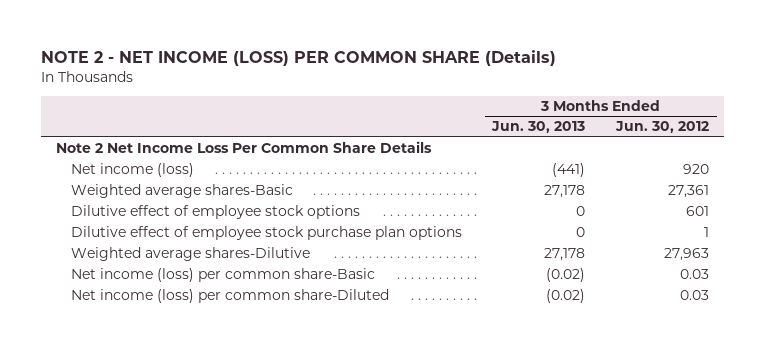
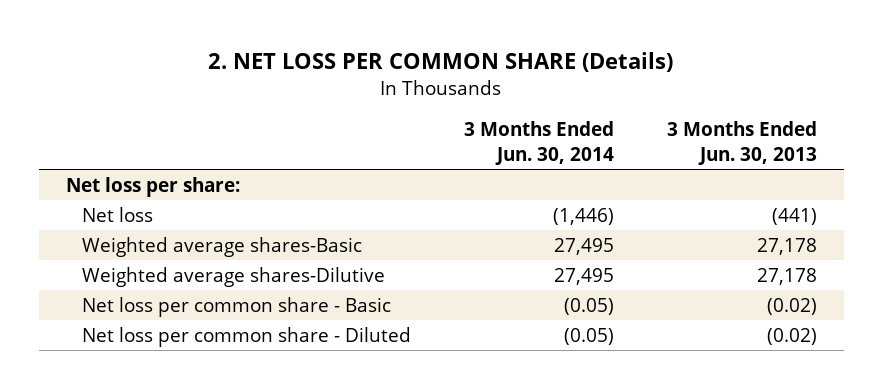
[40,49,556,66] NOTE 2 - NET INCOME (LOSS) PER COMMON SHARE (Details) -> [208,52,674,73] 2. NET LOSS PER COMMON SHARE (Details)
[614,121,709,134] Jun. 30, 2012 -> none
none -> [464,121,615,165] 3 Months Ended Jun. 30, 2014
[56,141,433,154] Note 2 Net Income Loss Per Common Share Details -> none
none -> [65,177,240,198] Net loss per share:
[70,163,194,178] Net income (loss) -> [82,207,154,223] Net loss
[70,205,360,220] Dilutive effect of employee stock options -> none
[70,226,462,241] Dilutive effect of employee stock purchase plan options -> none
[70,268,375,283] Net income (loss) per common share-Basic -> [82,297,392,318] Net loss per common share - Basic
[70,289,389,304] Net income (loss) per common share-Diluted -> [82,327,412,348] Net loss per common share - Diluted

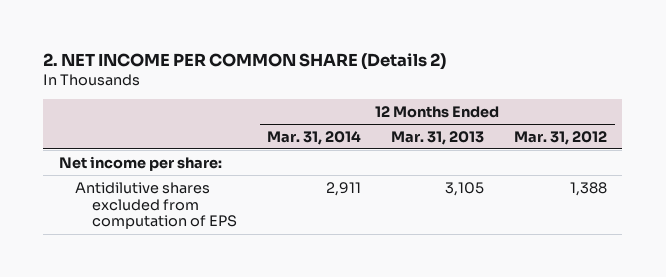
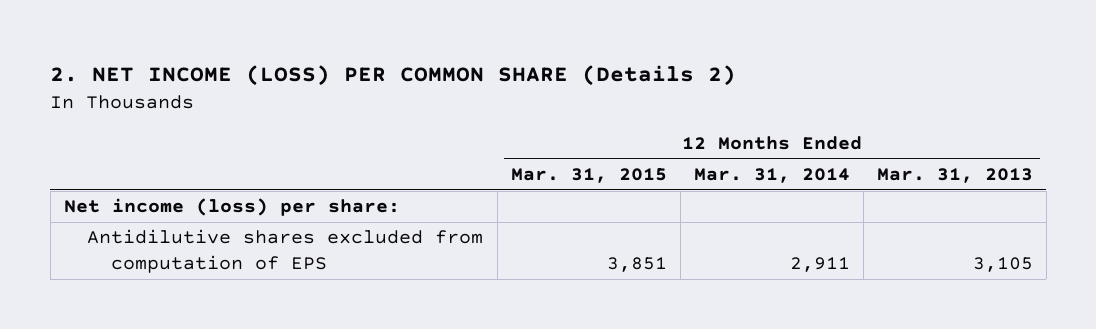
[43,52,447,70] 2. NET INCOME PER COMMON SHARE (Details 2) -> [50,64,737,86] 2. NET INCOME (LOSS) PER COMMON SHARE (Details 2)
[514,130,608,145] Mar. 31, 2012 -> none
none -> [510,167,667,183] Mar. 31, 2015
[58,155,222,171] Net income per share: -> [63,198,400,217] Net income (loss) per share:

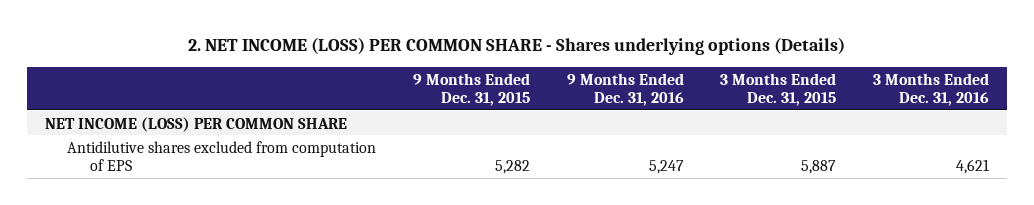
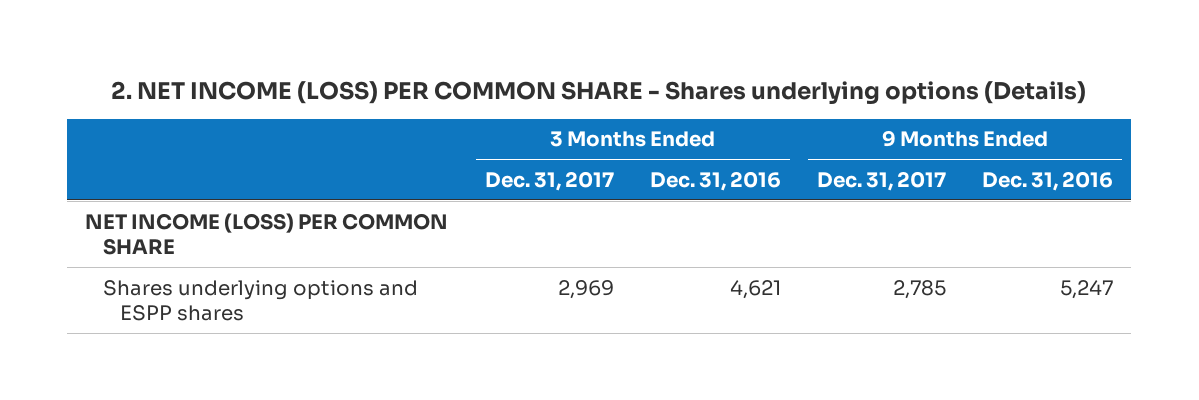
[413,72,531,107] 9 Months Ended Dec. 31, 2015 -> none
[720,72,837,107] 3 Months Ended Dec. 31, 2015 -> none
none -> [484,170,614,191] Dec. 31, 2017
none -> [816,170,946,191] Dec. 31, 2017
[67,140,377,171] Antidilutive shares excluded from computation of EPS -> [102,279,418,322] Shares underlying options and ESPP shares

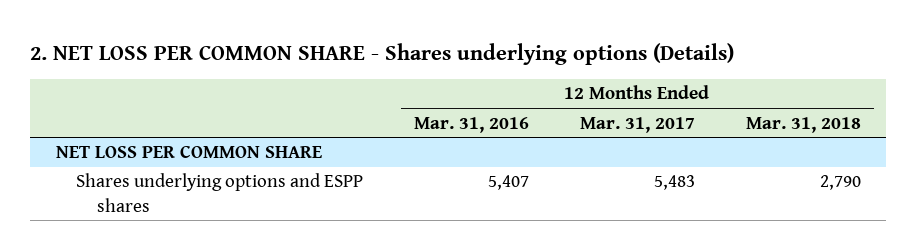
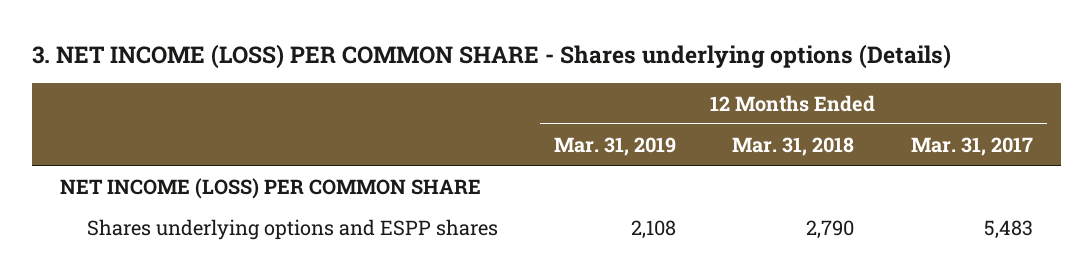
[30,42,735,65] 2. NET LOSS PER COMMON SHARE - Shares underlying options (Details) -> [31,43,951,69] 3. NET INCOME (LOSS) PER COMMON SHARE - Shares underlying options (Details)
[413,116,529,133] Mar. 31, 2016 -> none
none -> [554,136,677,156] Mar. 31, 2019
[55,145,322,159] NET LOSS PER COMMON SHARE -> [59,177,481,199] NET INCOME (LOSS) PER COMMON SHARE

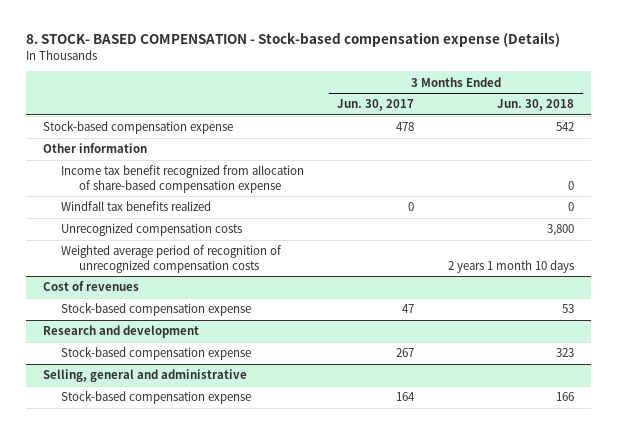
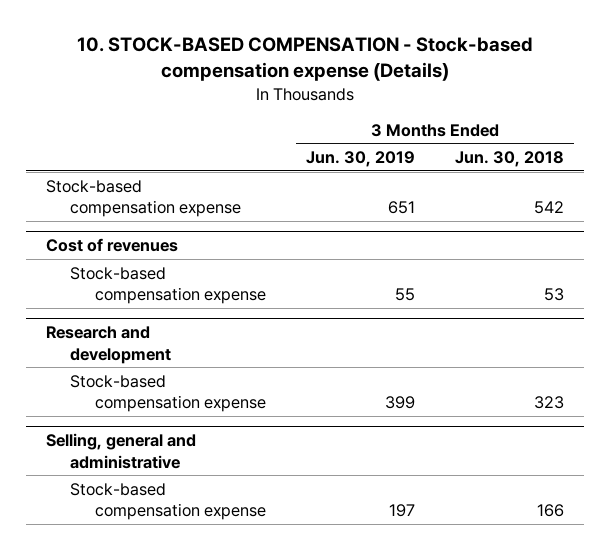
[25,31,560,47] 8. STOCK- BASED COMPENSATION - Stock-based compensation expense (Details) -> [76,37,533,82] 10. STOCK-BASED COMPENSATION - Stock-based compensation expense (Details)
[337,99,415,112] Jun. 30, 2017 -> none
none -> [306,151,416,168] Jun. 30, 2019
[42,143,147,154] Other information -> none
[60,165,304,193] Income tax benefit recognized from allocation of share-based compensation expense -> none
[60,201,211,212] Windfall tax benefits realized -> none
[60,223,242,237] Unrecognized compensation costs -> none
[60,245,282,273] Weighted average period of recognition of unrecognized compensation costs -> none

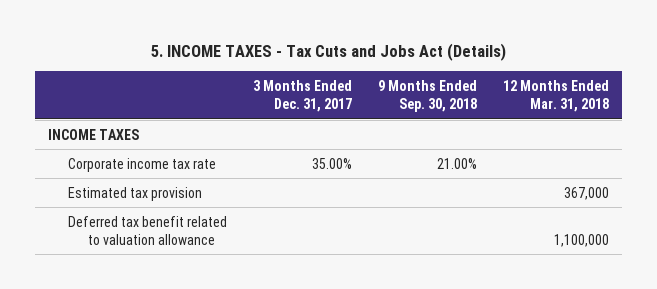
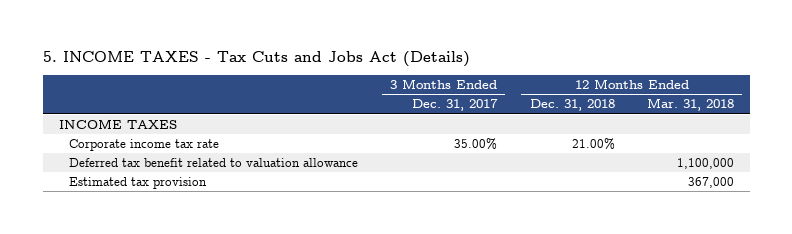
[378,79,478,112] 9 Months Ended Sep. 30, 2018 -> none
none -> [529,99,615,112] Dec. 31, 2018
[68,186,203,201] Estimated tax provision -> [69,177,208,190] Estimated tax provision

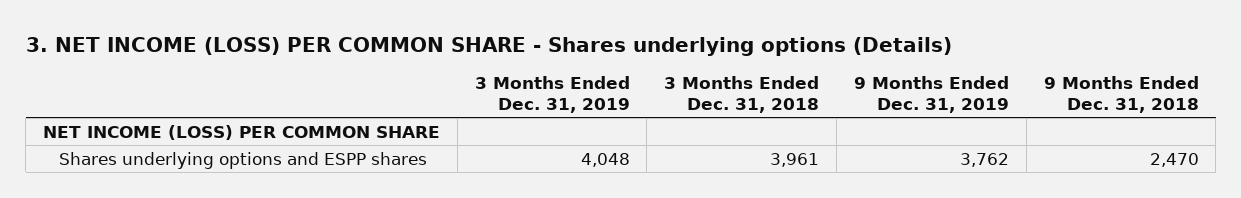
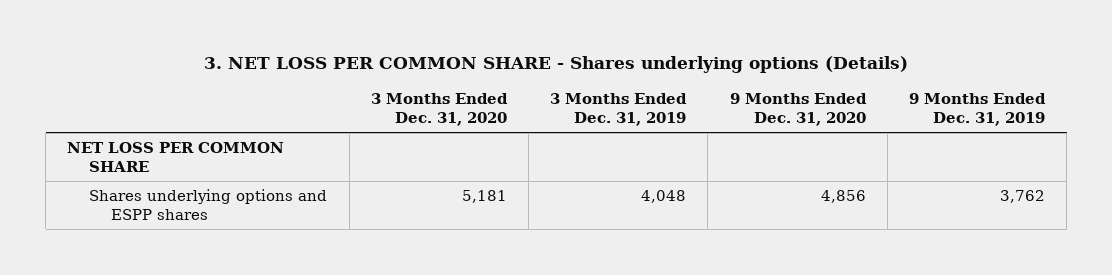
[25,37,952,57] 3. NET INCOME (LOSS) PER COMMON SHARE - Shares underlying options (Details) -> [204,55,909,73] 3. NET LOSS PER COMMON SHARE - Shares underlying options (Details)
[664,75,820,113] 3 Months Ended Dec. 31, 2018 -> none
[1043,75,1199,113] 9 Months Ended Dec. 31, 2018 -> none
none -> [370,93,508,126] 3 Months Ended Dec. 31, 2020
none -> [729,93,867,126] 9 Months Ended Dec. 31, 2020
[42,124,440,140] NET INCOME (LOSS) PER COMMON SHARE -> [67,142,285,172] NET LOSS PER COMMON SHARE

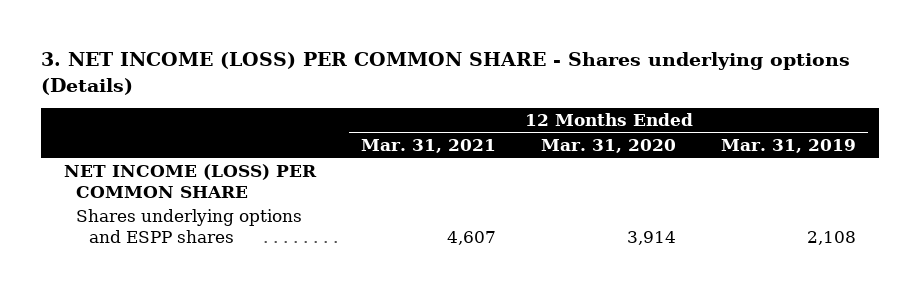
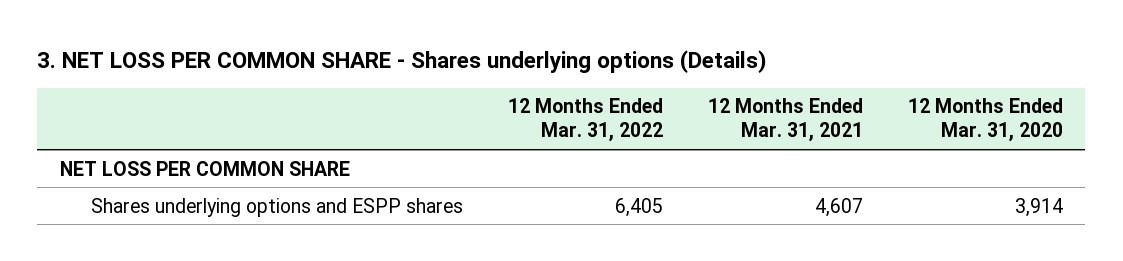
[40,52,850,95] 3. NET INCOME (LOSS) PER COMMON SHARE - Shares underlying options (Details) -> [37,49,767,73] 3. NET LOSS PER COMMON SHARE - Shares underlying options (Details)
[721,139,857,154] Mar. 31, 2019 -> none
none -> [508,98,664,143] 12 Months Ended Mar. 31, 2022
[63,164,317,198] NET INCOME (LOSS) PER COMMON SHARE -> [59,160,350,176] NET LOSS PER COMMON SHARE

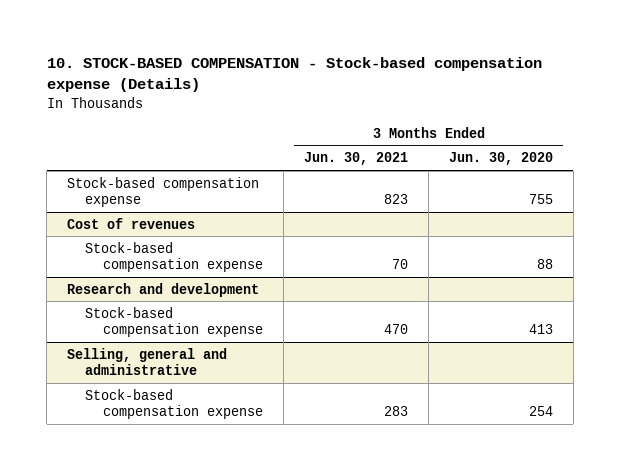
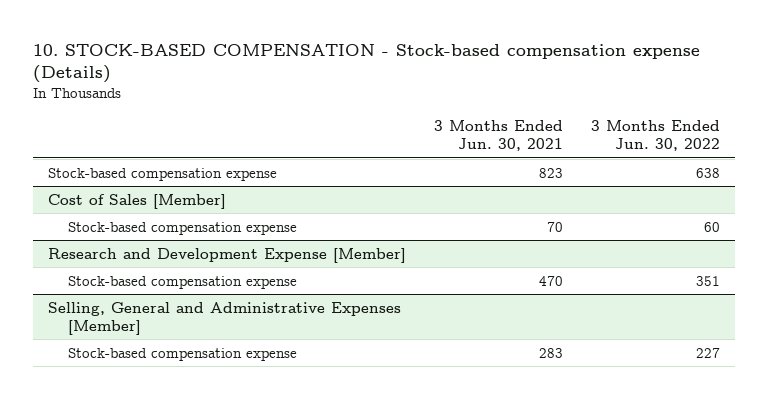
[448,152,553,166] Jun. 30, 2020 -> none
none -> [591,119,721,152] 3 Months Ended Jun. 30, 2022
[67,217,196,229] Cost of revenues -> [47,193,226,209] Cost of Sales [Member]
[67,282,260,297] Research and development -> [47,247,406,263] Research and Development Expense [Member]
[67,347,228,375] Selling, general and administrative -> [47,301,401,335] Selling, General and Administrative Expenses [Member]

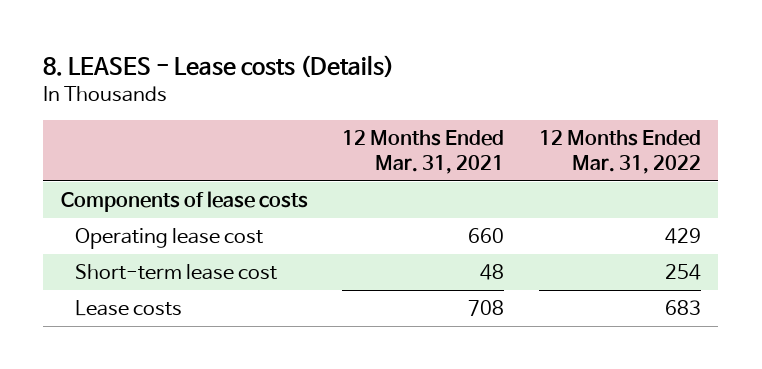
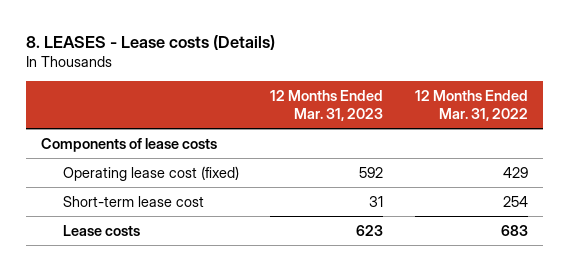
[342,130,505,175] 12 Months Ended Mar. 31, 2021 -> none
none -> [270,89,384,121] 12 Months Ended Mar. 31, 2023
[74,227,263,249] Operating lease cost -> [62,165,239,181] Operating lease cost (fixed)

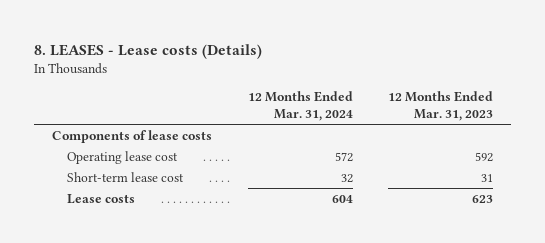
[414,89,528,121] 12 Months Ended Mar. 31, 2022 -> none
none -> [247,90,353,122] 12 Months Ended Mar. 31, 2024
[62,165,239,181] Operating lease cost (fixed) -> [66,150,178,164] Operating lease cost

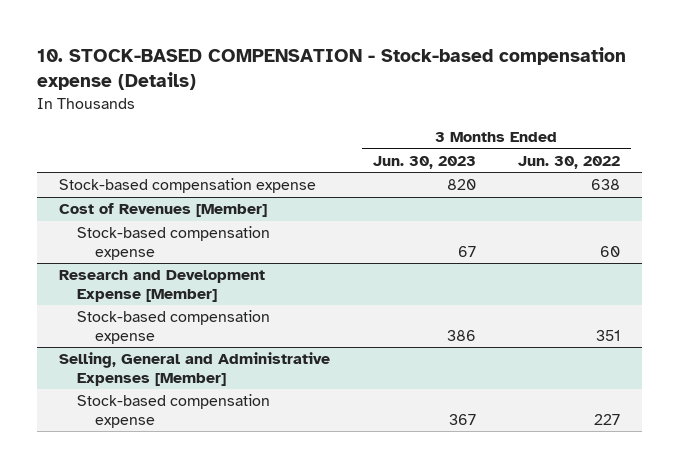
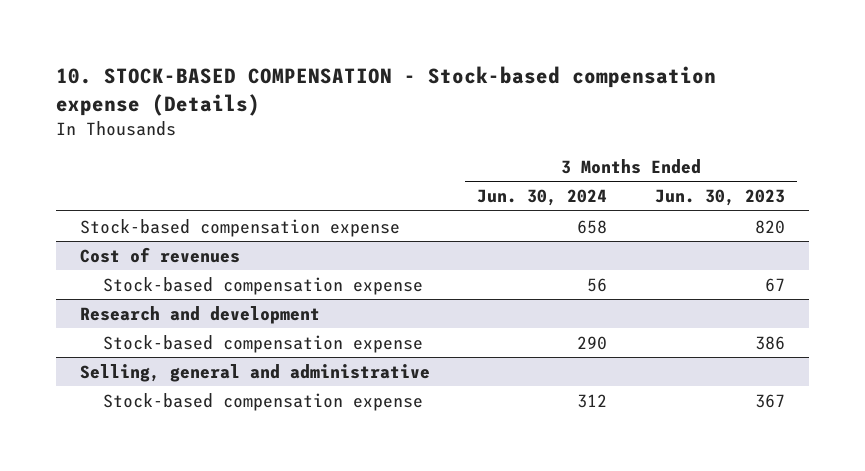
[518,155,621,169] Jun. 30, 2022 -> none
none -> [477,189,608,207] Jun. 30, 2024
[58,203,267,218] Cost of Revenues [Member] -> [79,246,240,263] Cost of revenues
[58,270,265,302] Research and Development Expense [Member] -> [79,305,320,324] Research and development
[58,352,330,386] Selling, General and Administrative Expenses [Member] -> [79,363,430,382] Selling, general and administrative

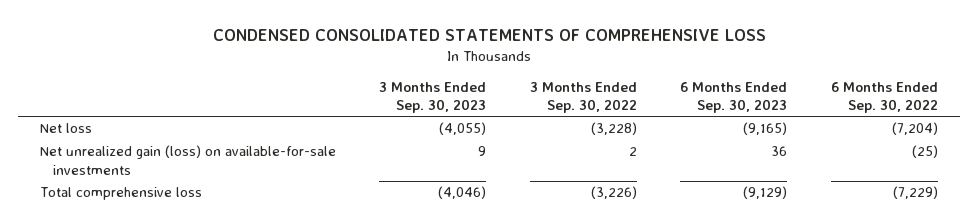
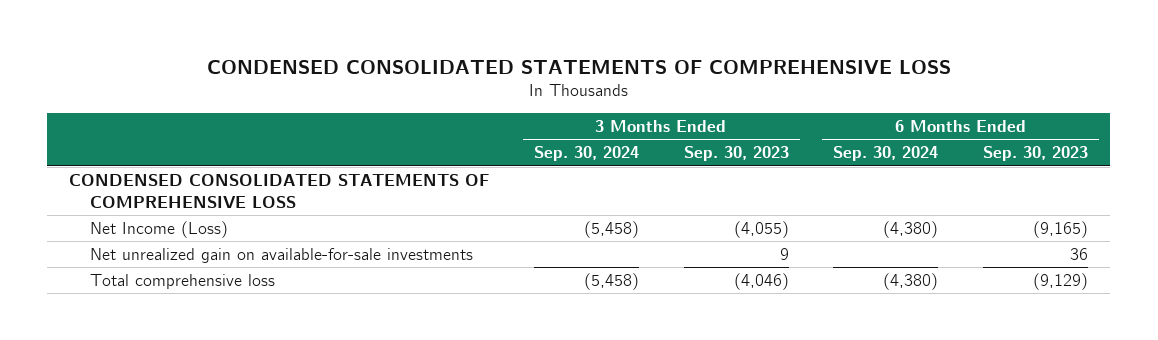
[529,81,637,113] 3 Months Ended Sep. 30, 2022 -> none
[830,81,938,113] 6 Months Ended Sep. 30, 2022 -> none
none -> [534,146,640,162] Sep. 30, 2024
none -> [833,146,939,162] Sep. 30, 2024
none -> [69,173,490,208] CONDENSED CONSOLIDATED STATEMENTS OF COMPREHENSIVE LOSS
[39,123,92,134] Net loss -> [89,220,228,238] Net Income (Loss)
[39,145,336,175] Net unrealized gain (loss) on available-for-sale investments -> [89,247,473,263] Net unrealized gain on available-for-sale investments

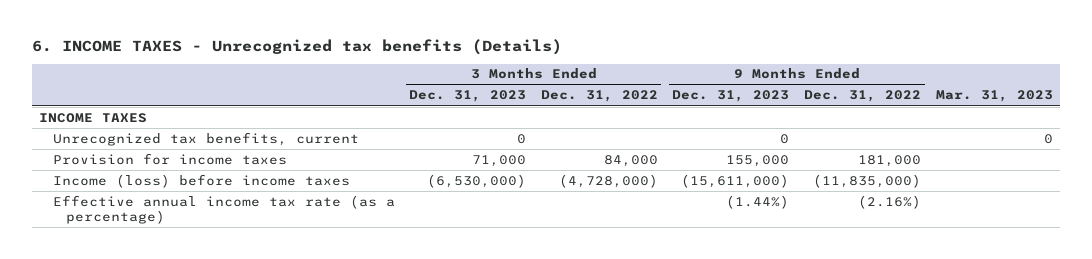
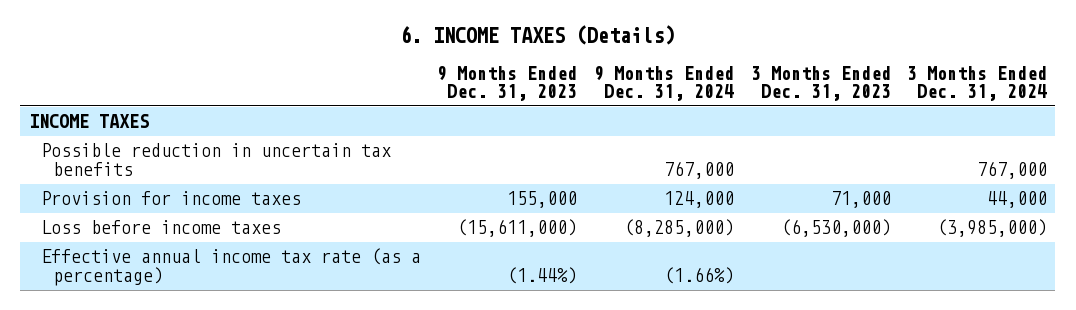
[31,39,562,56] 6. INCOME TAXES - Unrecognized tax benefits (Details) -> [399,25,675,46] 6. INCOME TAXES (Details)
[540,90,658,103] Dec. 31, 2022 -> none
[803,90,921,103] Dec. 31, 2022 -> none
[935,90,1053,103] Mar. 31, 2023 -> none
none -> [593,65,734,102] 9 Months Ended Dec. 31, 2024
none -> [907,65,1048,102] 3 Months Ended Dec. 31, 2024
[52,131,359,146] Unrecognized tax benefits, current -> none
none -> [40,143,391,176] Possible reduction in uncertain tax benefits
[52,173,350,188] Income (loss) before income taxes -> [40,220,281,235] Loss before income taxes

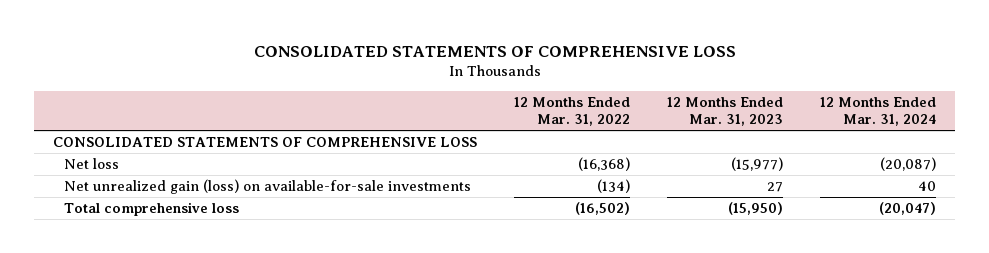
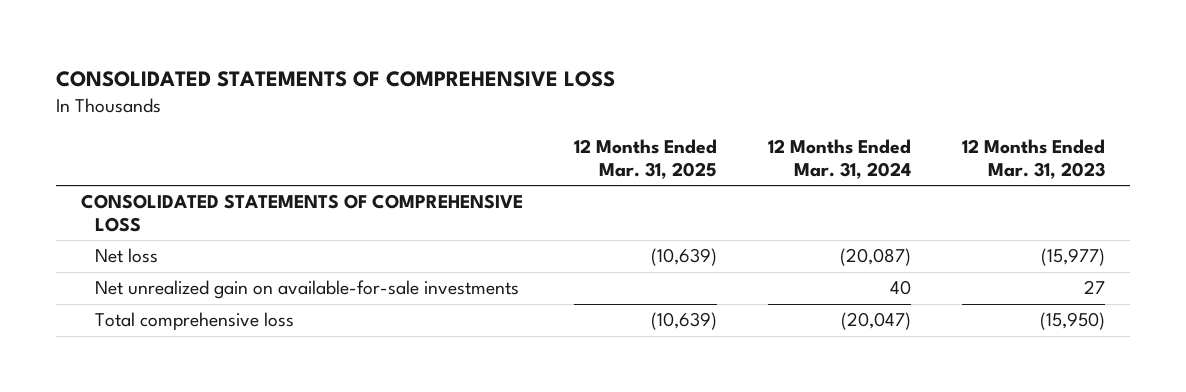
[513,96,630,127] 12 Months Ended Mar. 31, 2022 -> none
none -> [574,139,718,180] 12 Months Ended Mar. 31, 2025
[64,179,472,195] Net unrealized gain (loss) on available-for-sale investments -> [95,280,520,300] Net unrealized gain on available-for-sale investments

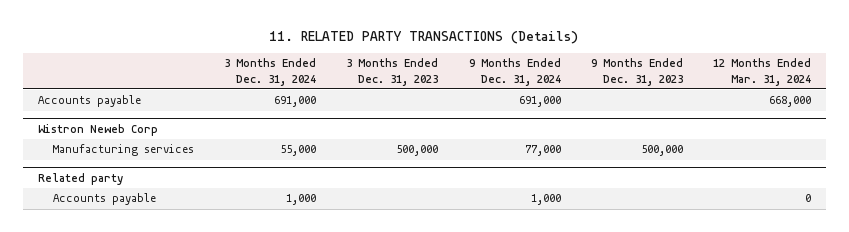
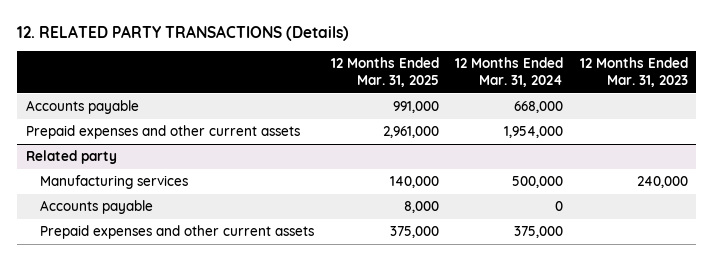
[269,31,579,45] 11. RELATED PARTY TRANSACTIONS (Details) -> [17,25,350,42] 12. RELATED PARTY TRANSACTIONS (Details)
[224,58,317,86] 3 Months Ended Dec. 31, 2024 -> none
[346,58,439,86] 3 Months Ended Dec. 31, 2023 -> none
[468,58,561,86] 9 Months Ended Dec. 31, 2024 -> none
[590,58,683,86] 9 Months Ended Dec. 31, 2023 -> none
none -> [330,57,439,88] 12 Months Ended Mar. 31, 2025
none -> [579,57,688,88] 12 Months Ended Mar. 31, 2023
[37,124,158,137] Wistron Neweb Corp -> none
[53,144,195,157] Manufacturing services -> none
none -> [25,124,300,139] Prepaid expenses and other current assets
none -> [39,174,188,189] Manufacturing services
none -> [39,224,314,239] Prepaid expenses and other current assets

